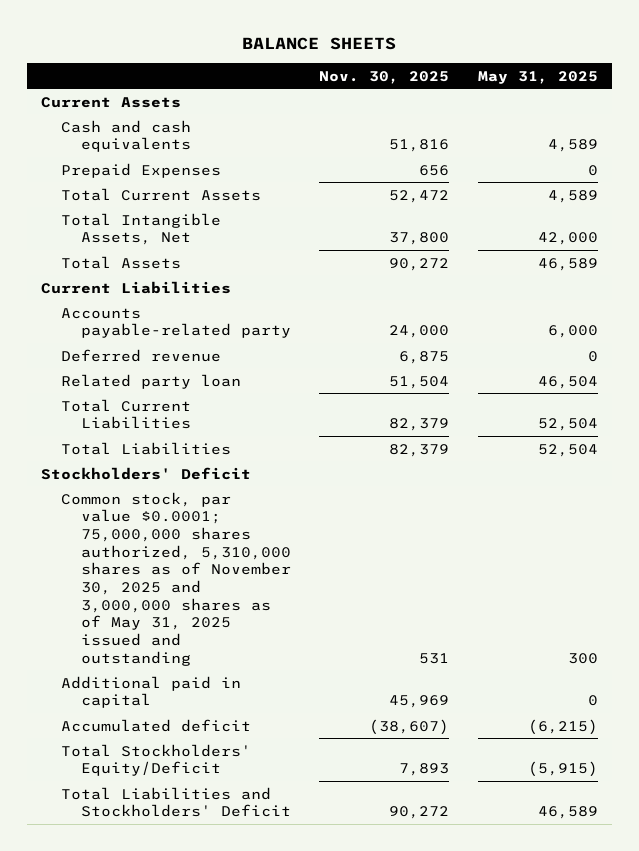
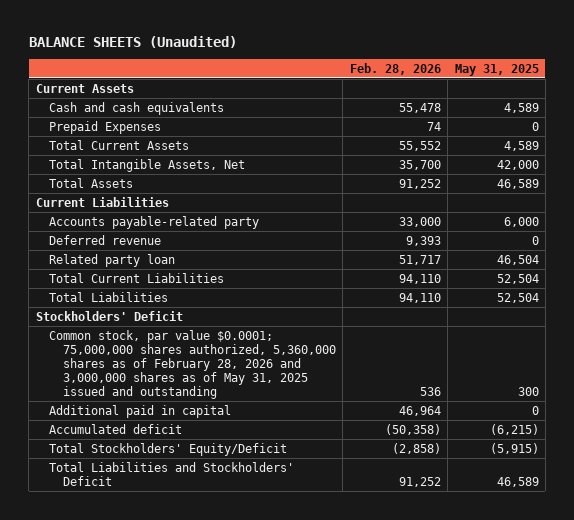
[242,36,397,50] BALANCE SHEETS -> [28,36,237,49] BALANCE SHEETS (Unaudited)
[319,70,450,84] Nov. 30, 2025 -> none
none -> [349,62,441,75] Feb. 28, 2026
[60,491,291,666] Common stock, par value $0.0001; 75,000,000 shares authorized, 5,310,000 shares as of November 30, 2025 and 3,000,000 shares as of May 31, 2025 issued and outstanding -> [49,329,337,399] Common stock, par value $0.0001; 75,000,000 shares authorized, 5,360,000 shares as of February 28, 2026 and 3,000,000 shares as of May 31, 2025 issued and outstanding

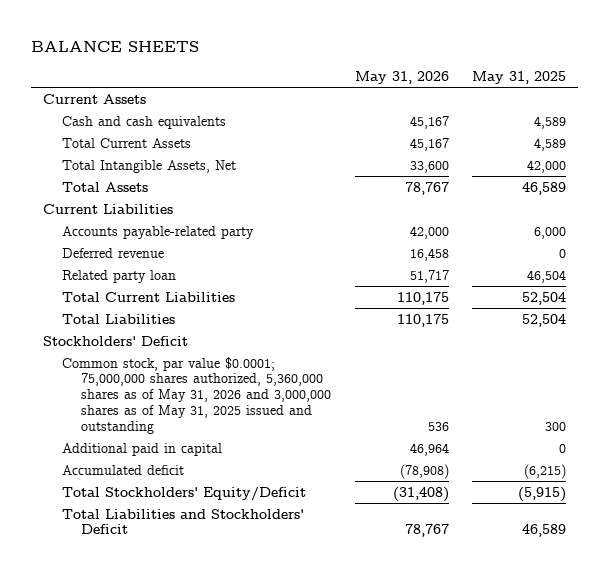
[28,36,237,49] BALANCE SHEETS (Unaudited) -> [31,40,200,52] BALANCE SHEETS
[349,62,441,75] Feb. 28, 2026 -> none
none -> [354,70,449,84] May 31, 2026
[49,120,162,134] Prepaid Expenses -> none
[49,329,337,399] Common stock, par value $0.0001; 75,000,000 shares authorized, 5,360,000 shares as of February 28, 2026 and 3,000,000 shares as of May 31, 2025 issued and outstanding -> [61,356,331,434] Common stock, par value $0.0001; 75,000,000 shares authorized, 5,360,000 shares as of May 31, 2026 and 3,000,000 shares as of May 31, 2025 issued and outstanding

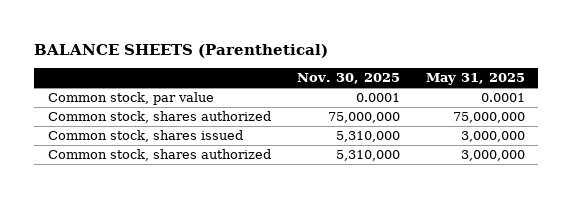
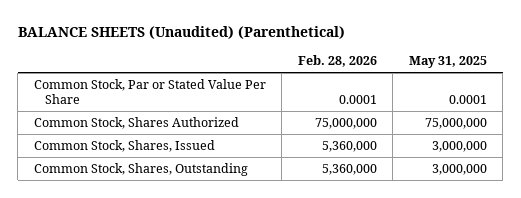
[34,43,329,58] BALANCE SHEETS (Parenthetical) -> [17,25,345,39] BALANCE SHEETS (Unaudited) (Parenthetical)
[296,73,400,85] Nov. 30, 2025 -> none
none -> [297,55,377,68] Feb. 28, 2026
[47,92,214,106] Common stock, par value -> [33,78,266,104] Common Stock, Par or Stated Value Per Share
[47,111,271,124] Common stock, shares authorized -> [33,116,239,129] Common Stock, Shares Authorized
[47,130,243,143] Common stock, shares issued -> [33,139,215,152] Common Stock, Shares, Issued
[47,149,271,162] Common stock, shares authorized -> [33,162,248,176] Common Stock, Shares, Outstanding

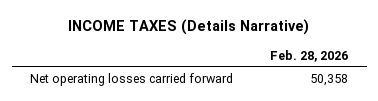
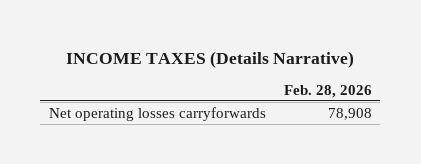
[30,72,234,86] Net operating losses carried forward -> [49,106,267,121] Net operating losses carryforwards
[310,73,349,86] 50,358 -> [327,107,372,120] 78,908

